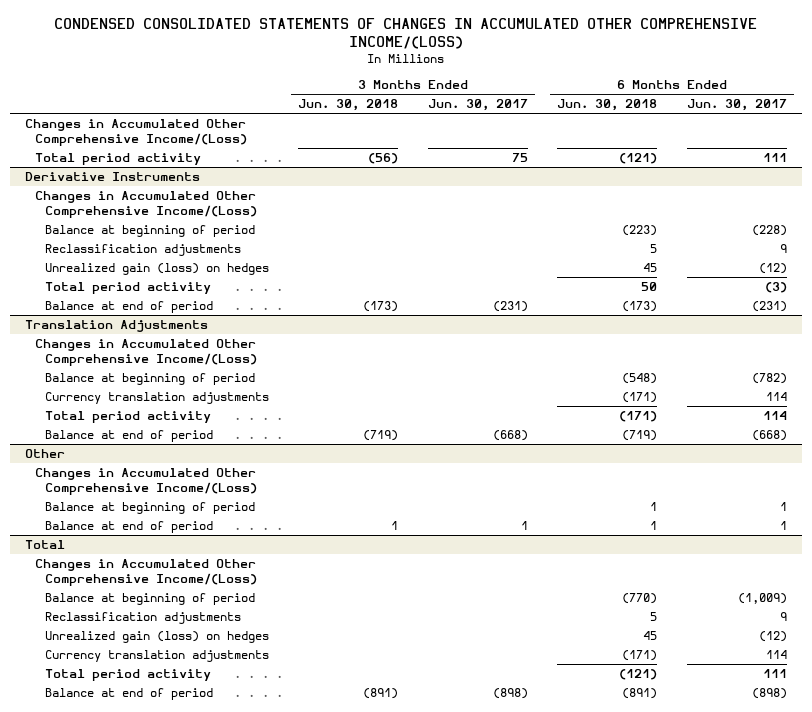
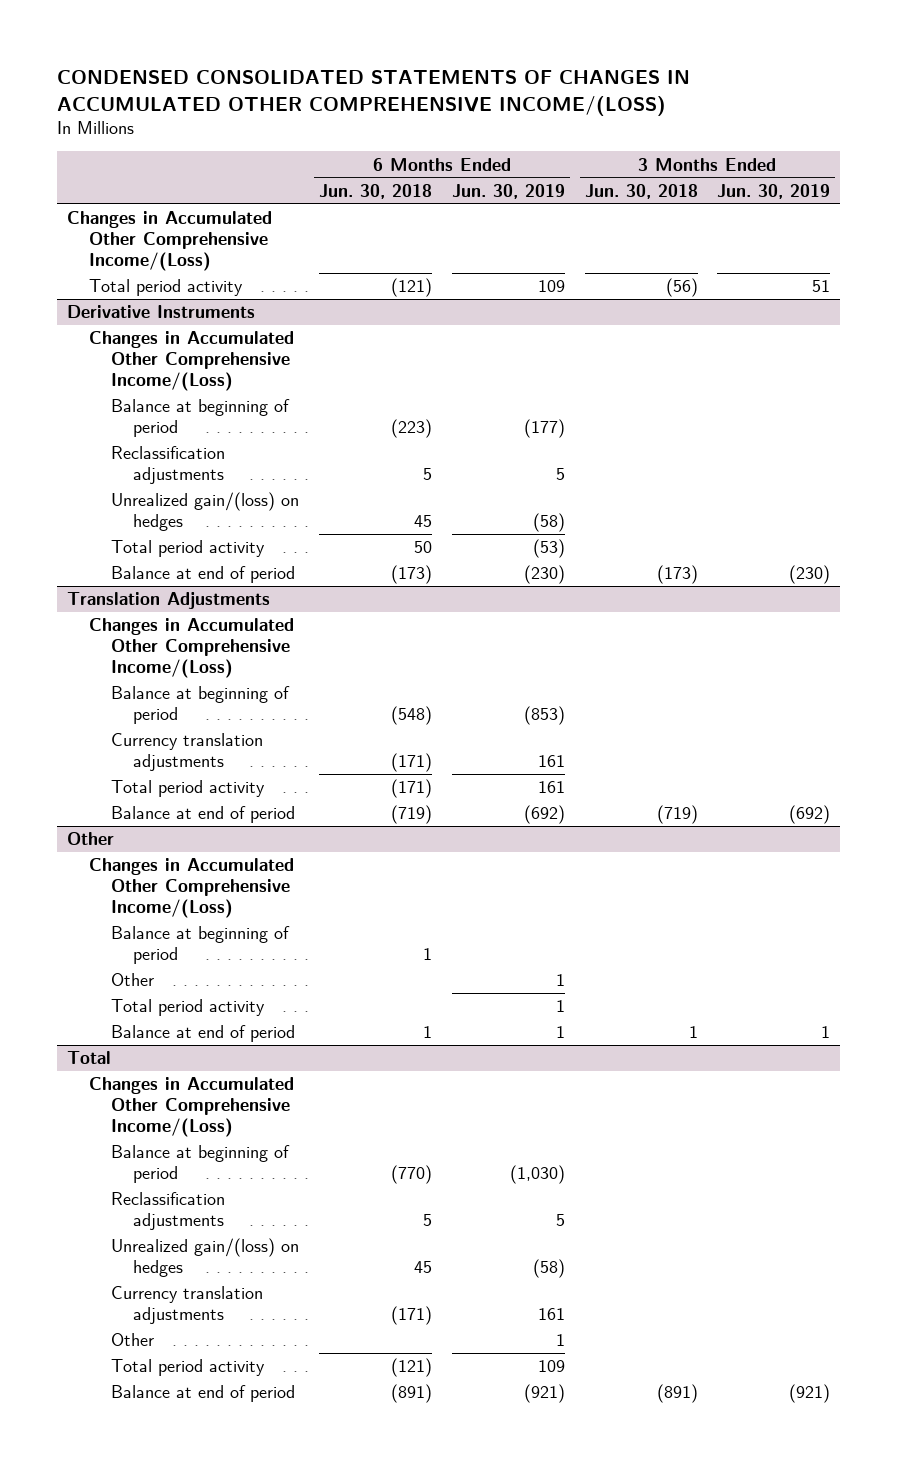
[427,99,528,112] Jun. 30, 2017 -> none
[686,99,787,112] Jun. 30, 2017 -> none
none -> [451,183,565,199] Jun. 30, 2019
none -> [717,183,831,199] Jun. 30, 2019
[44,263,269,276] Unrealized gain (loss) on hedges -> [111,492,300,532] Unrealized gain/(loss) on hedges
none -> [111,973,155,987] Other
none -> [111,999,266,1017] Total period activity
[44,631,269,644] Unrealized gain (loss) on hedges -> [111,1238,300,1278] Unrealized gain/(loss) on hedges
none -> [111,1333,155,1347] Other

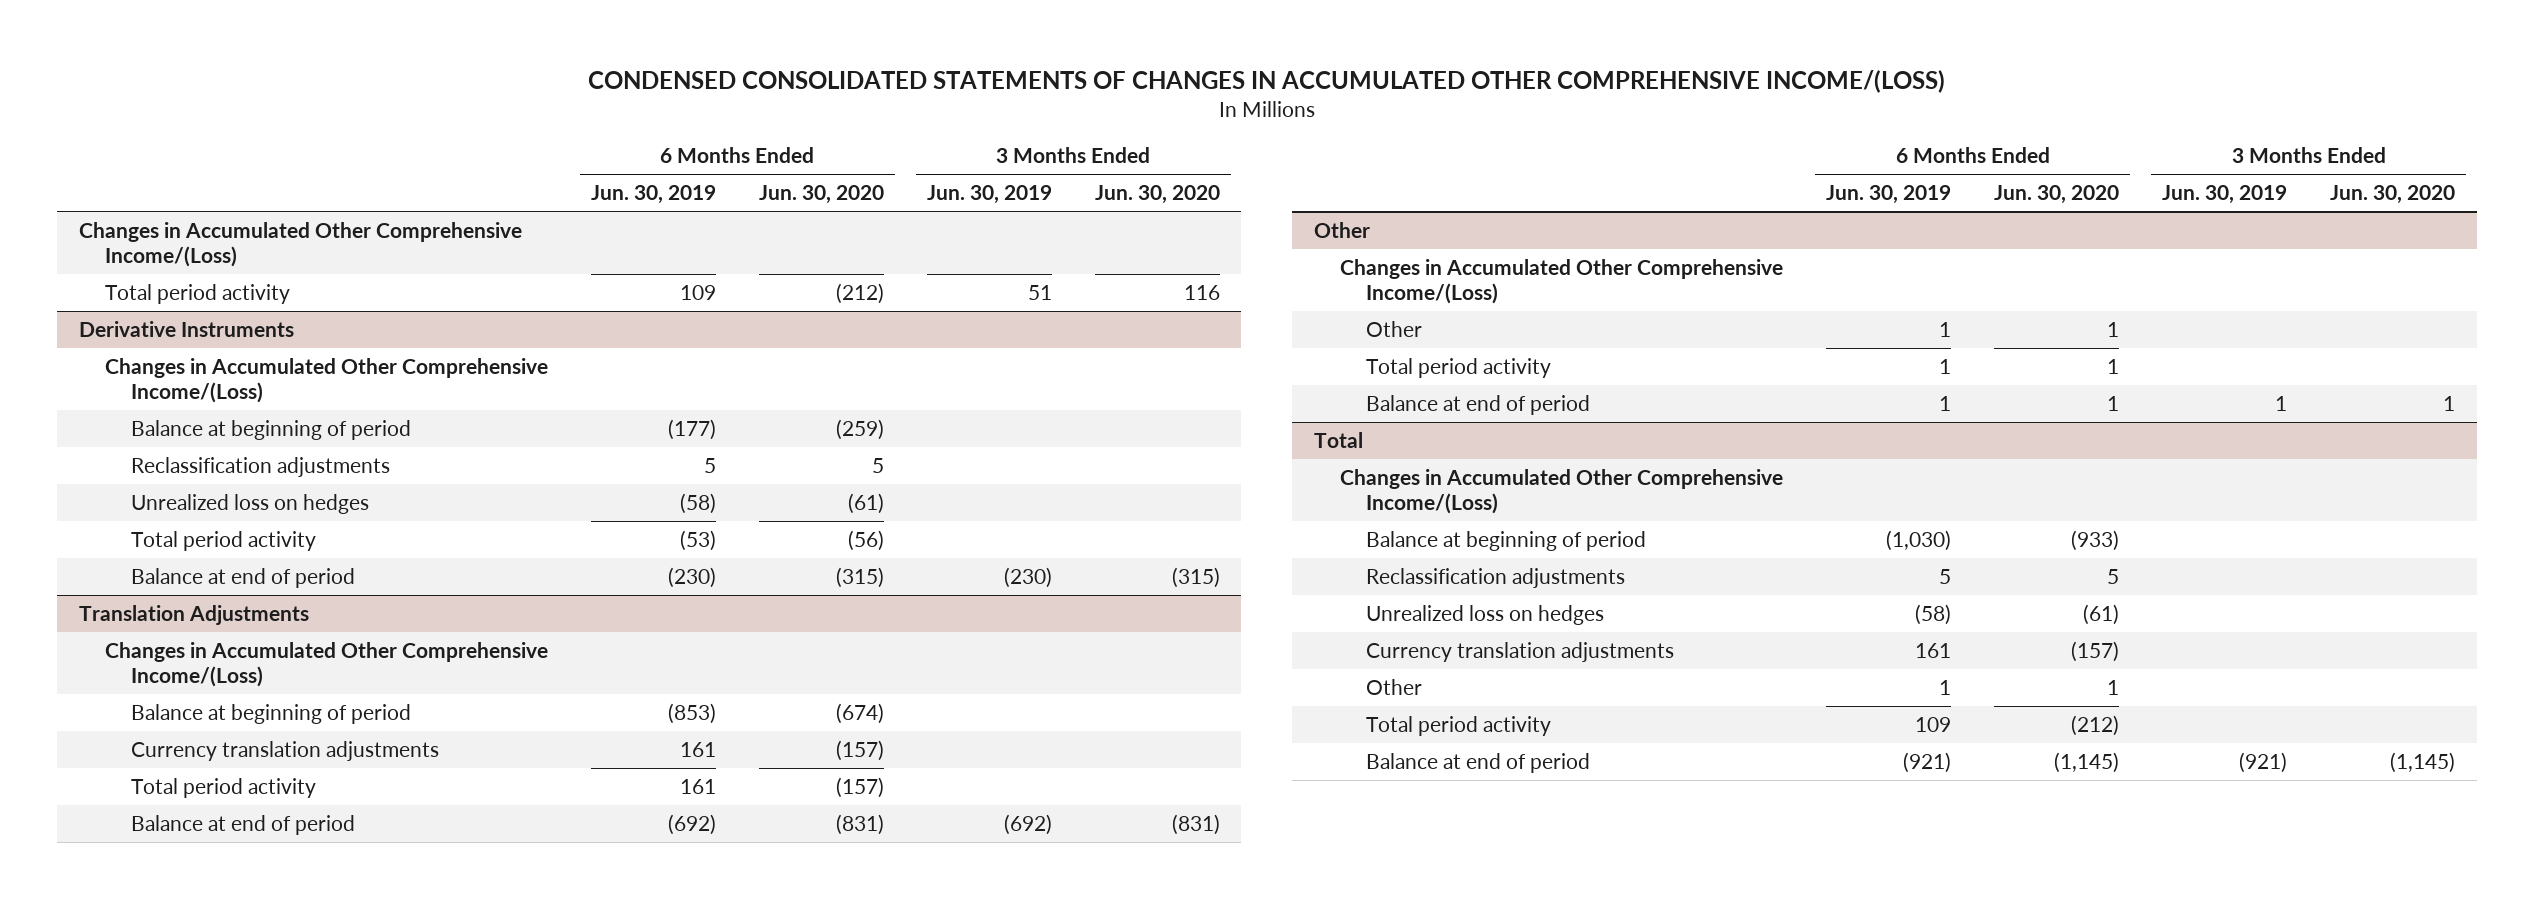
[318,183,432,199] Jun. 30, 2018 -> none
[584,183,698,199] Jun. 30, 2018 -> none
none -> [758,185,884,205] Jun. 30, 2020
none -> [1094,185,1220,205] Jun. 30, 2020
[111,492,300,532] Unrealized gain/(loss) on hedges -> [131,493,370,514] Unrealized loss on hedges
[111,926,291,965] Balance at beginning of period -> none
[111,1238,300,1278] Unrealized gain/(loss) on hedges -> [1366,604,1605,625] Unrealized loss on hedges

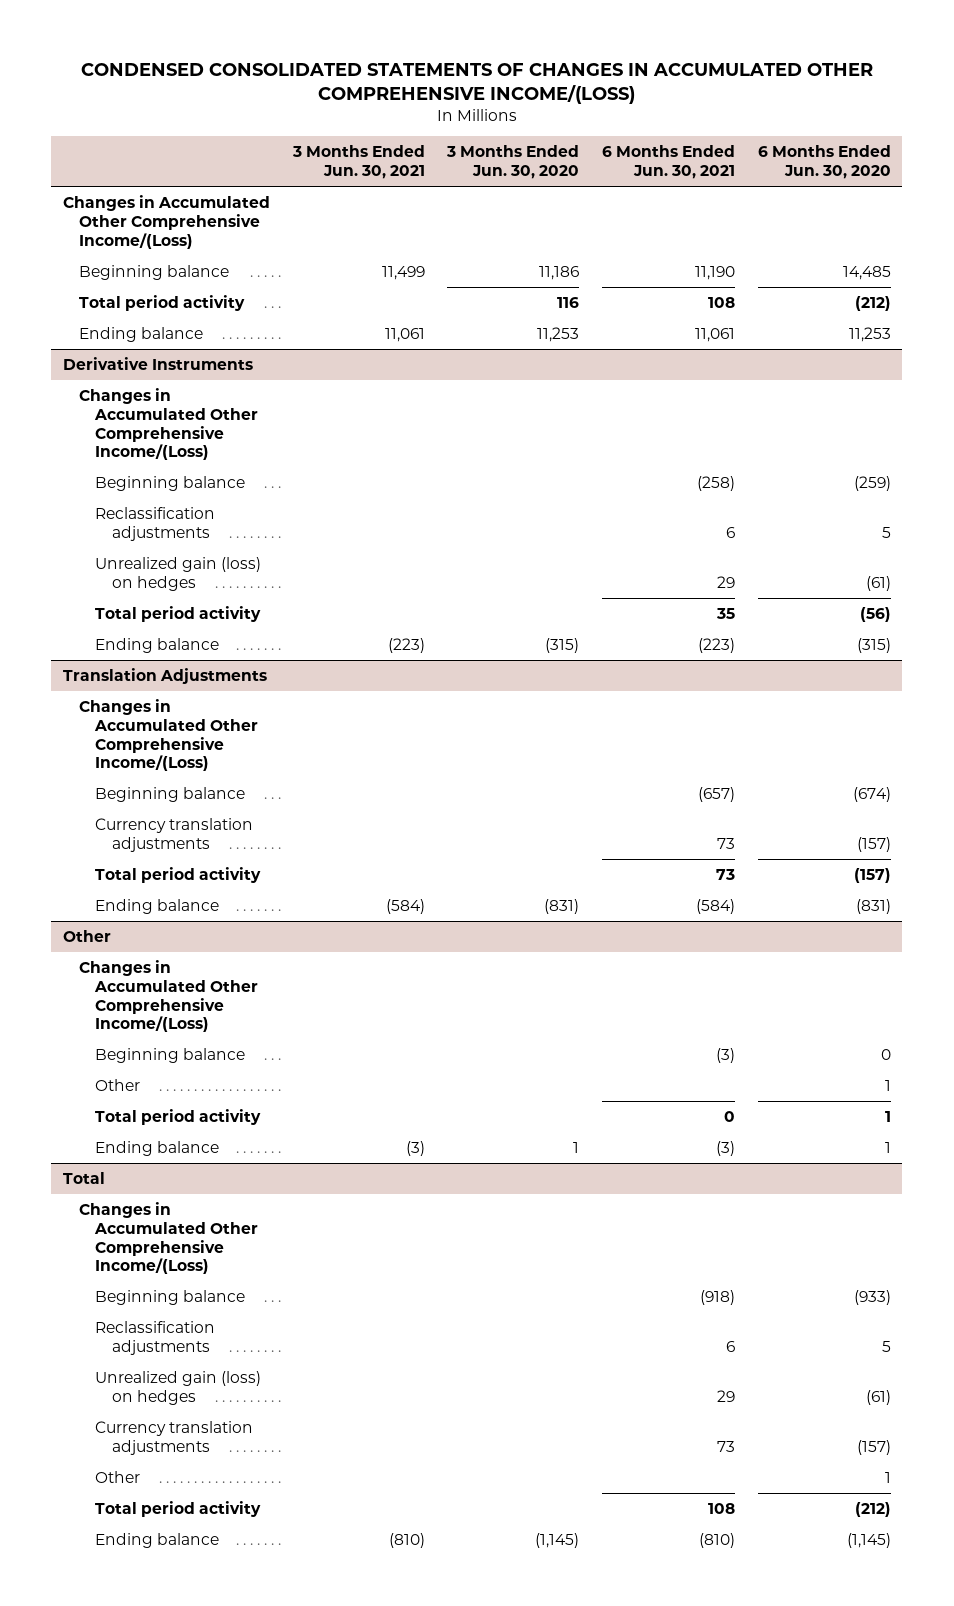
[590,185,716,205] Jun. 30, 2019 -> none
[926,185,1052,205] Jun. 30, 2019 -> none
none -> [291,145,425,179] 3 Months Ended Jun. 30, 2021
none -> [602,145,736,179] 6 Months Ended Jun. 30, 2021
none -> [79,264,230,280] Beginning balance
none -> [79,326,204,342] Ending balance
[131,419,412,440] Balance at beginning of period -> [95,475,246,491] Beginning balance
[131,493,370,514] Unrealized loss on hedges -> [95,556,262,591] Unrealized gain (loss) on hedges
[131,567,356,588] Balance at end of period -> [95,637,220,653] Ending balance
[131,703,412,724] Balance at beginning of period -> [95,786,246,802] Beginning balance
[131,814,356,835] Balance at end of period -> [95,898,220,914] Ending balance
none -> [95,1047,246,1063] Beginning balance
[1366,394,1591,415] Balance at end of period -> none
none -> [95,1140,220,1156] Ending balance
[1366,530,1647,551] Balance at beginning of period -> [95,1289,246,1305] Beginning balance
[1366,604,1605,625] Unrealized loss on hedges -> [95,1370,262,1405] Unrealized gain (loss) on hedges
[1366,752,1591,773] Balance at end of period -> [95,1532,220,1548] Ending balance

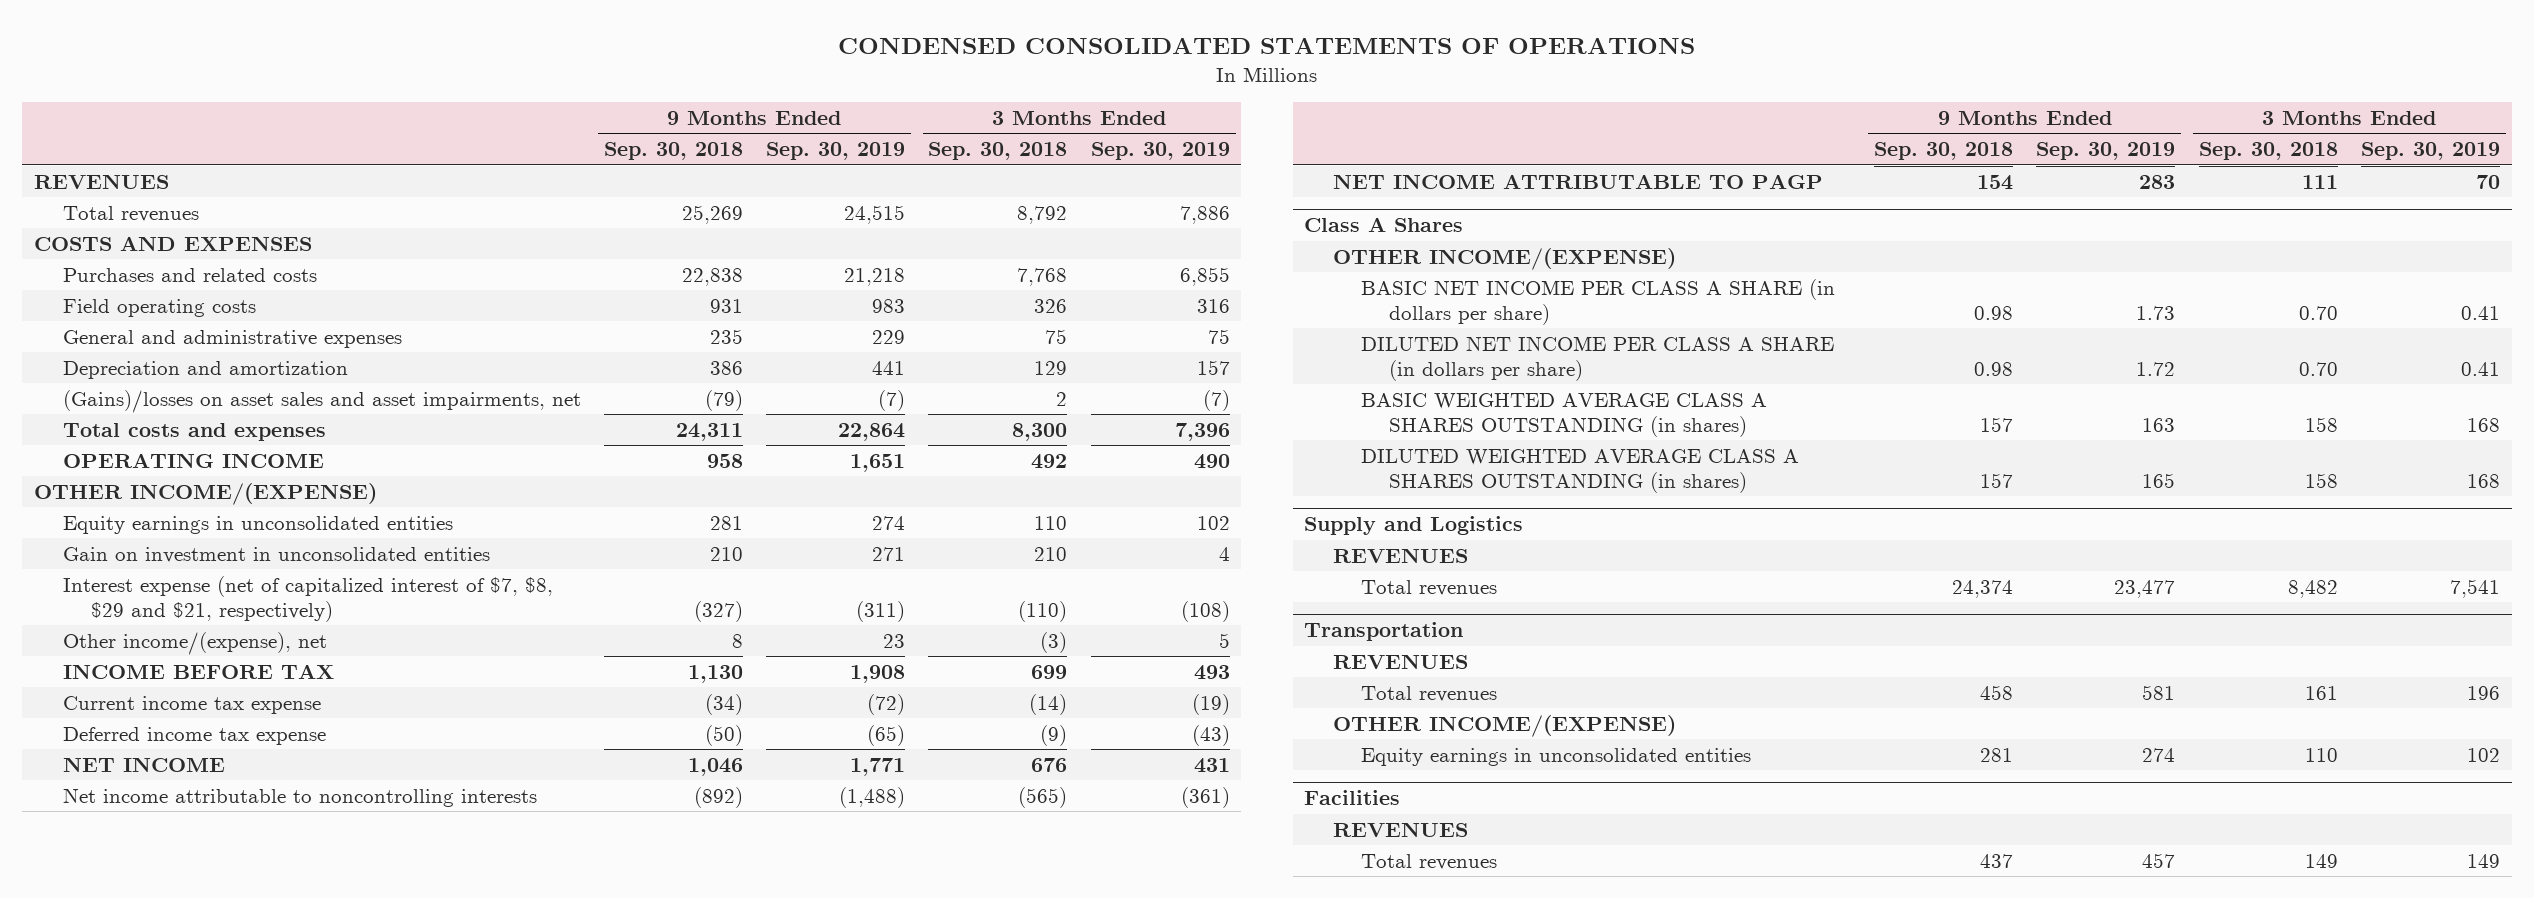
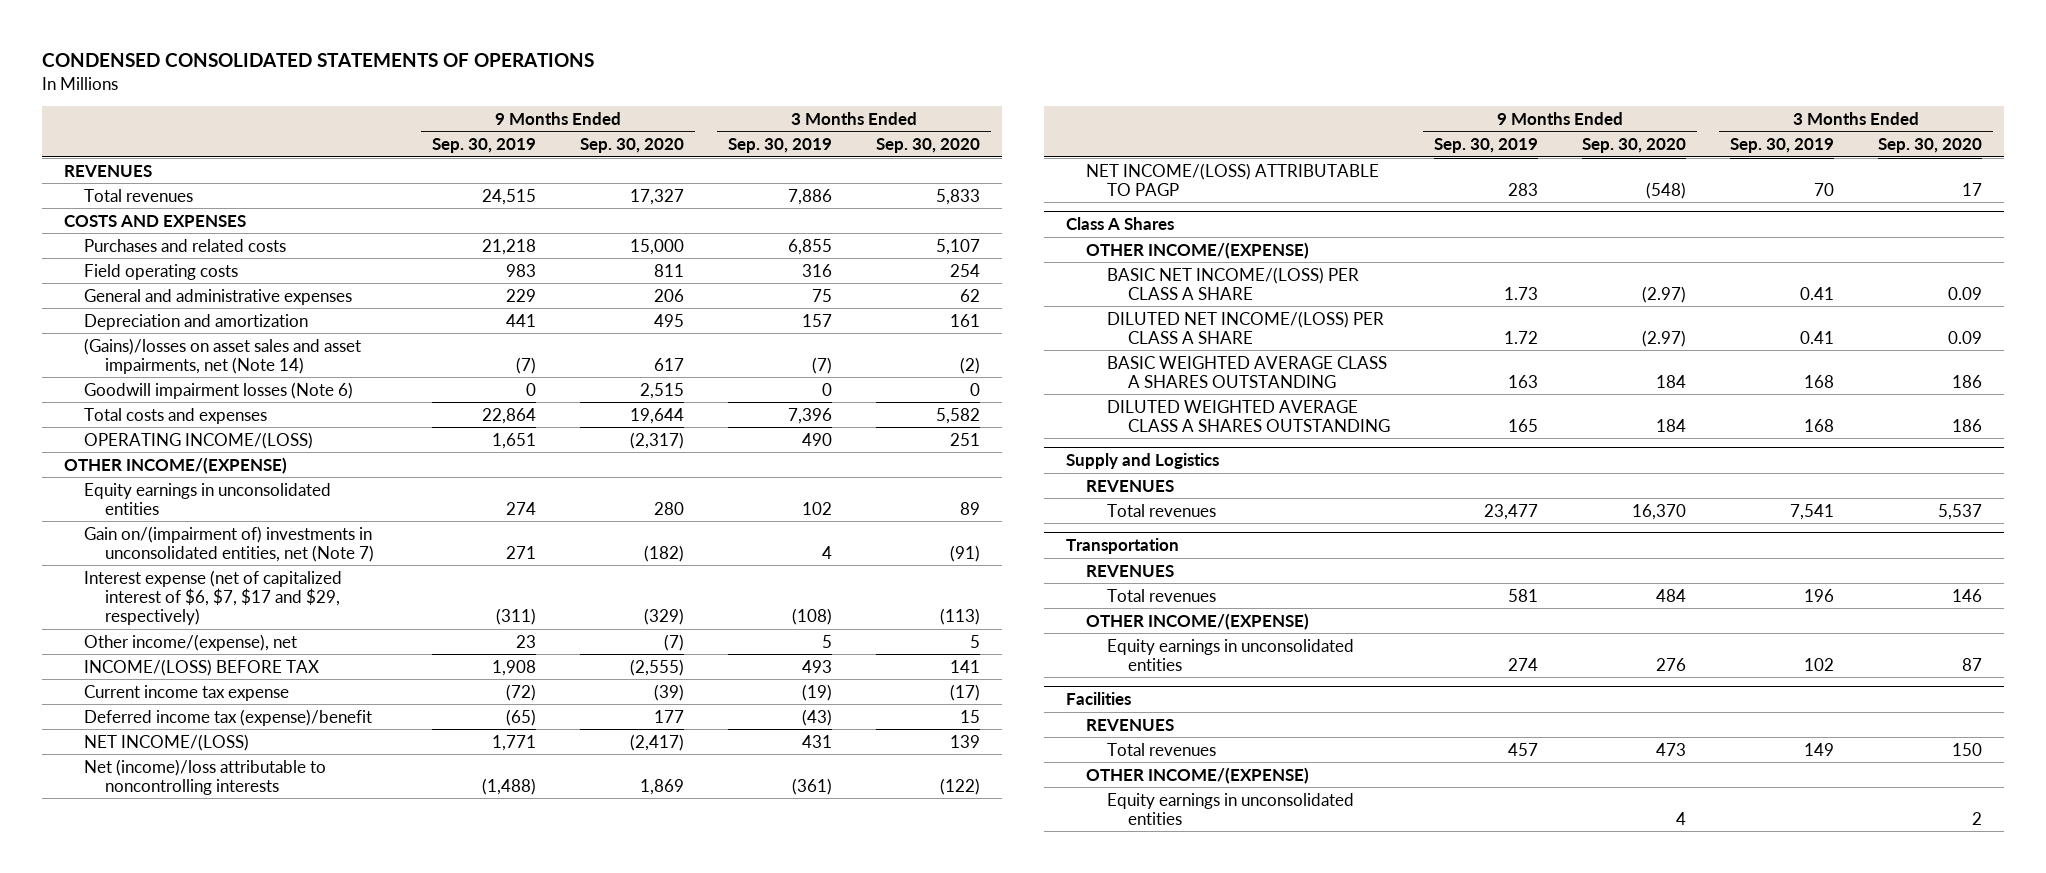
[603,142,743,161] Sep. 30, 2018 -> none
[928,142,1068,161] Sep. 30, 2018 -> none
none -> [579,138,684,154] Sep. 30, 2020
none -> [876,138,981,154] Sep. 30, 2020
[62,389,581,413] (Gains)/losses on asset sales and asset impairments, net -> [84,337,362,374] (Gains)/losses on asset sales and asset impairments, net (Note 14)
none -> [84,381,354,399] Goodwill impairment losses (Note 6)
[62,452,324,468] OPERATING INCOME -> [84,431,314,449] OPERATING INCOME/(LOSS)
[62,546,490,563] Gain on investment in unconsolidated entities -> [84,525,375,562] Gain on/(impairment of) investments in unconsolidated entities, net (Note 7)
[62,575,553,622] Interest expense (net of capitalized interest of $7, $8, $29 and $21, respectively) -> [84,569,343,625] Interest expense (net of capitalized interest of $6, $7, $17 and $29, respectively)
[62,663,334,679] INCOME BEFORE TAX -> [84,658,320,676] INCOME/(LOSS) BEFORE TAX
[62,726,326,745] Deferred income tax expense -> [84,708,373,726] Deferred income tax (expense)/benefit
[62,756,225,772] NET INCOME -> [84,733,250,751] NET INCOME/(LOSS)
[62,787,537,807] Net income attributable to noncontrolling interests -> [84,758,327,795] Net (income)/loss attributable to noncontrolling interests
[1332,173,1823,189] NET INCOME ATTRIBUTABLE TO PAGP -> [1086,162,1380,196] NET INCOME/(LOSS) ATTRIBUTABLE TO PAGP
[1361,278,1836,325] BASIC NET INCOME PER CLASS A SHARE (in dollars per share) -> [1107,266,1360,300] BASIC NET INCOME/(LOSS) PER CLASS A SHARE
[1361,335,1835,381] DILUTED NET INCOME PER CLASS A SHARE (in dollars per share) -> [1107,310,1385,344] DILUTED NET INCOME/(LOSS) PER CLASS A SHARE
[1361,392,1768,437] BASIC WEIGHTED AVERAGE CLASS A SHARES OUTSTANDING (in shares) -> [1107,355,1388,388] BASIC WEIGHTED AVERAGE CLASS A SHARES OUTSTANDING
[1361,448,1800,493] DILUTED WEIGHTED AVERAGE CLASS A SHARES OUTSTANDING (in shares) -> [1107,399,1390,432] DILUTED WEIGHTED AVERAGE CLASS A SHARES OUTSTANDING
none -> [1086,766,1310,784] OTHER INCOME/(EXPENSE)
none -> [1107,792,1355,825] Equity earnings in unconsolidated entities

